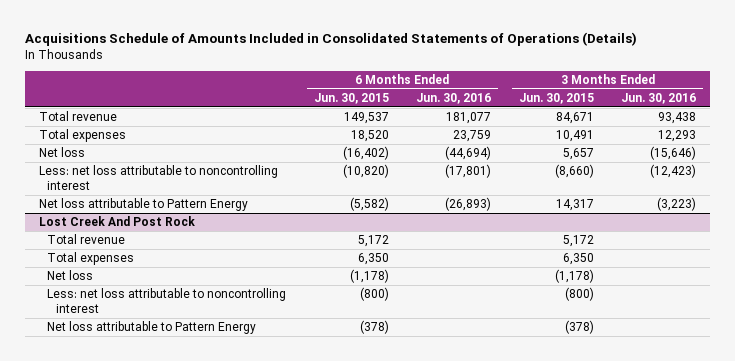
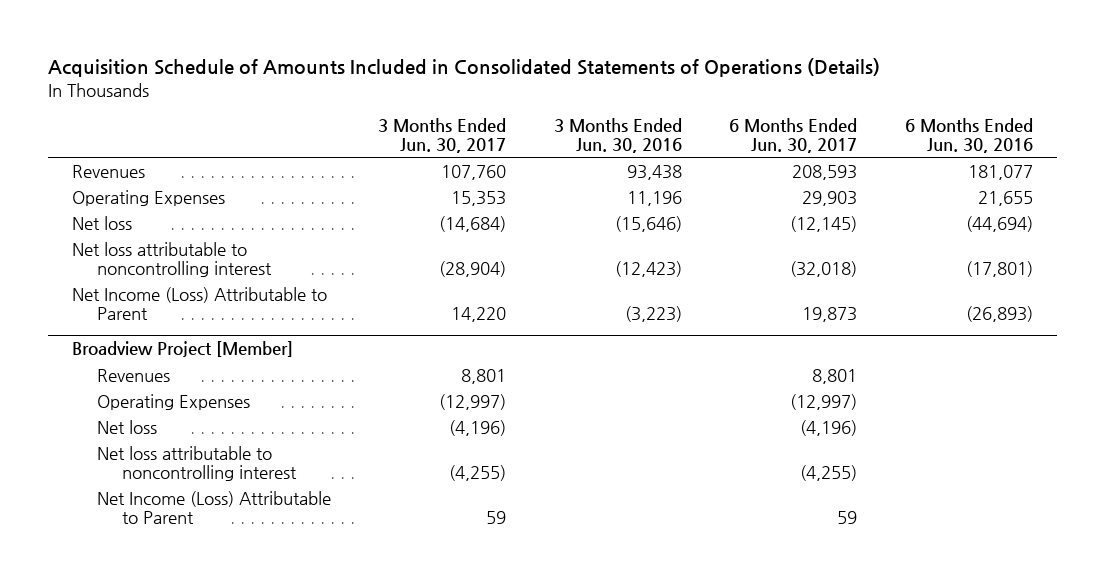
[24,32,637,47] Acquisitions Schedule of Amounts Included in Consolidated Statements of Operations (Details) -> [47,58,880,78] Acquisition Schedule of Amounts Included in Consolidated Statements of Operations (Details)
[313,93,389,105] Jun. 30, 2015 -> none
[518,93,594,105] Jun. 30, 2015 -> none
none -> [378,117,507,153] 3 Months Ended Jun. 30, 2017
none -> [729,117,858,153] 6 Months Ended Jun. 30, 2017
[38,111,117,122] Total revenue -> [71,164,145,178] Revenues
[38,129,126,143] Total expenses -> [71,189,225,206] Operating Expenses
[453,130,492,143] 23,759 -> [977,190,1033,206] 21,655
[658,130,697,143] 12,293 -> [626,190,682,206] 11,196
[38,216,195,227] Lost Creek And Post Rock -> none
[47,234,126,245] Total revenue -> none
[47,252,135,266] Total expenses -> none
[47,270,94,281] Net loss -> none
[47,288,287,313] Less: net loss attributable to noncontrolling interest -> none
[47,321,257,335] Net loss attributable to Pattern Energy -> none
[38,165,278,190] Less: net loss attributable to noncontrolling interest -> [71,241,273,277] Net loss attributable to noncontrolling interest
[38,198,248,212] Net loss attributable to Pattern Energy -> [71,286,327,320] Net Income (Loss) Attributable to Parent
none -> [71,341,293,358] Broadview Project [Member]
none -> [97,368,171,382] Revenues
none -> [97,393,251,410] Operating Expenses
none -> [97,419,158,434] Net loss
none -> [97,445,298,481] Net loss attributable to noncontrolling interest
none -> [97,490,332,524] Net Income (Loss) Attributable to Parent

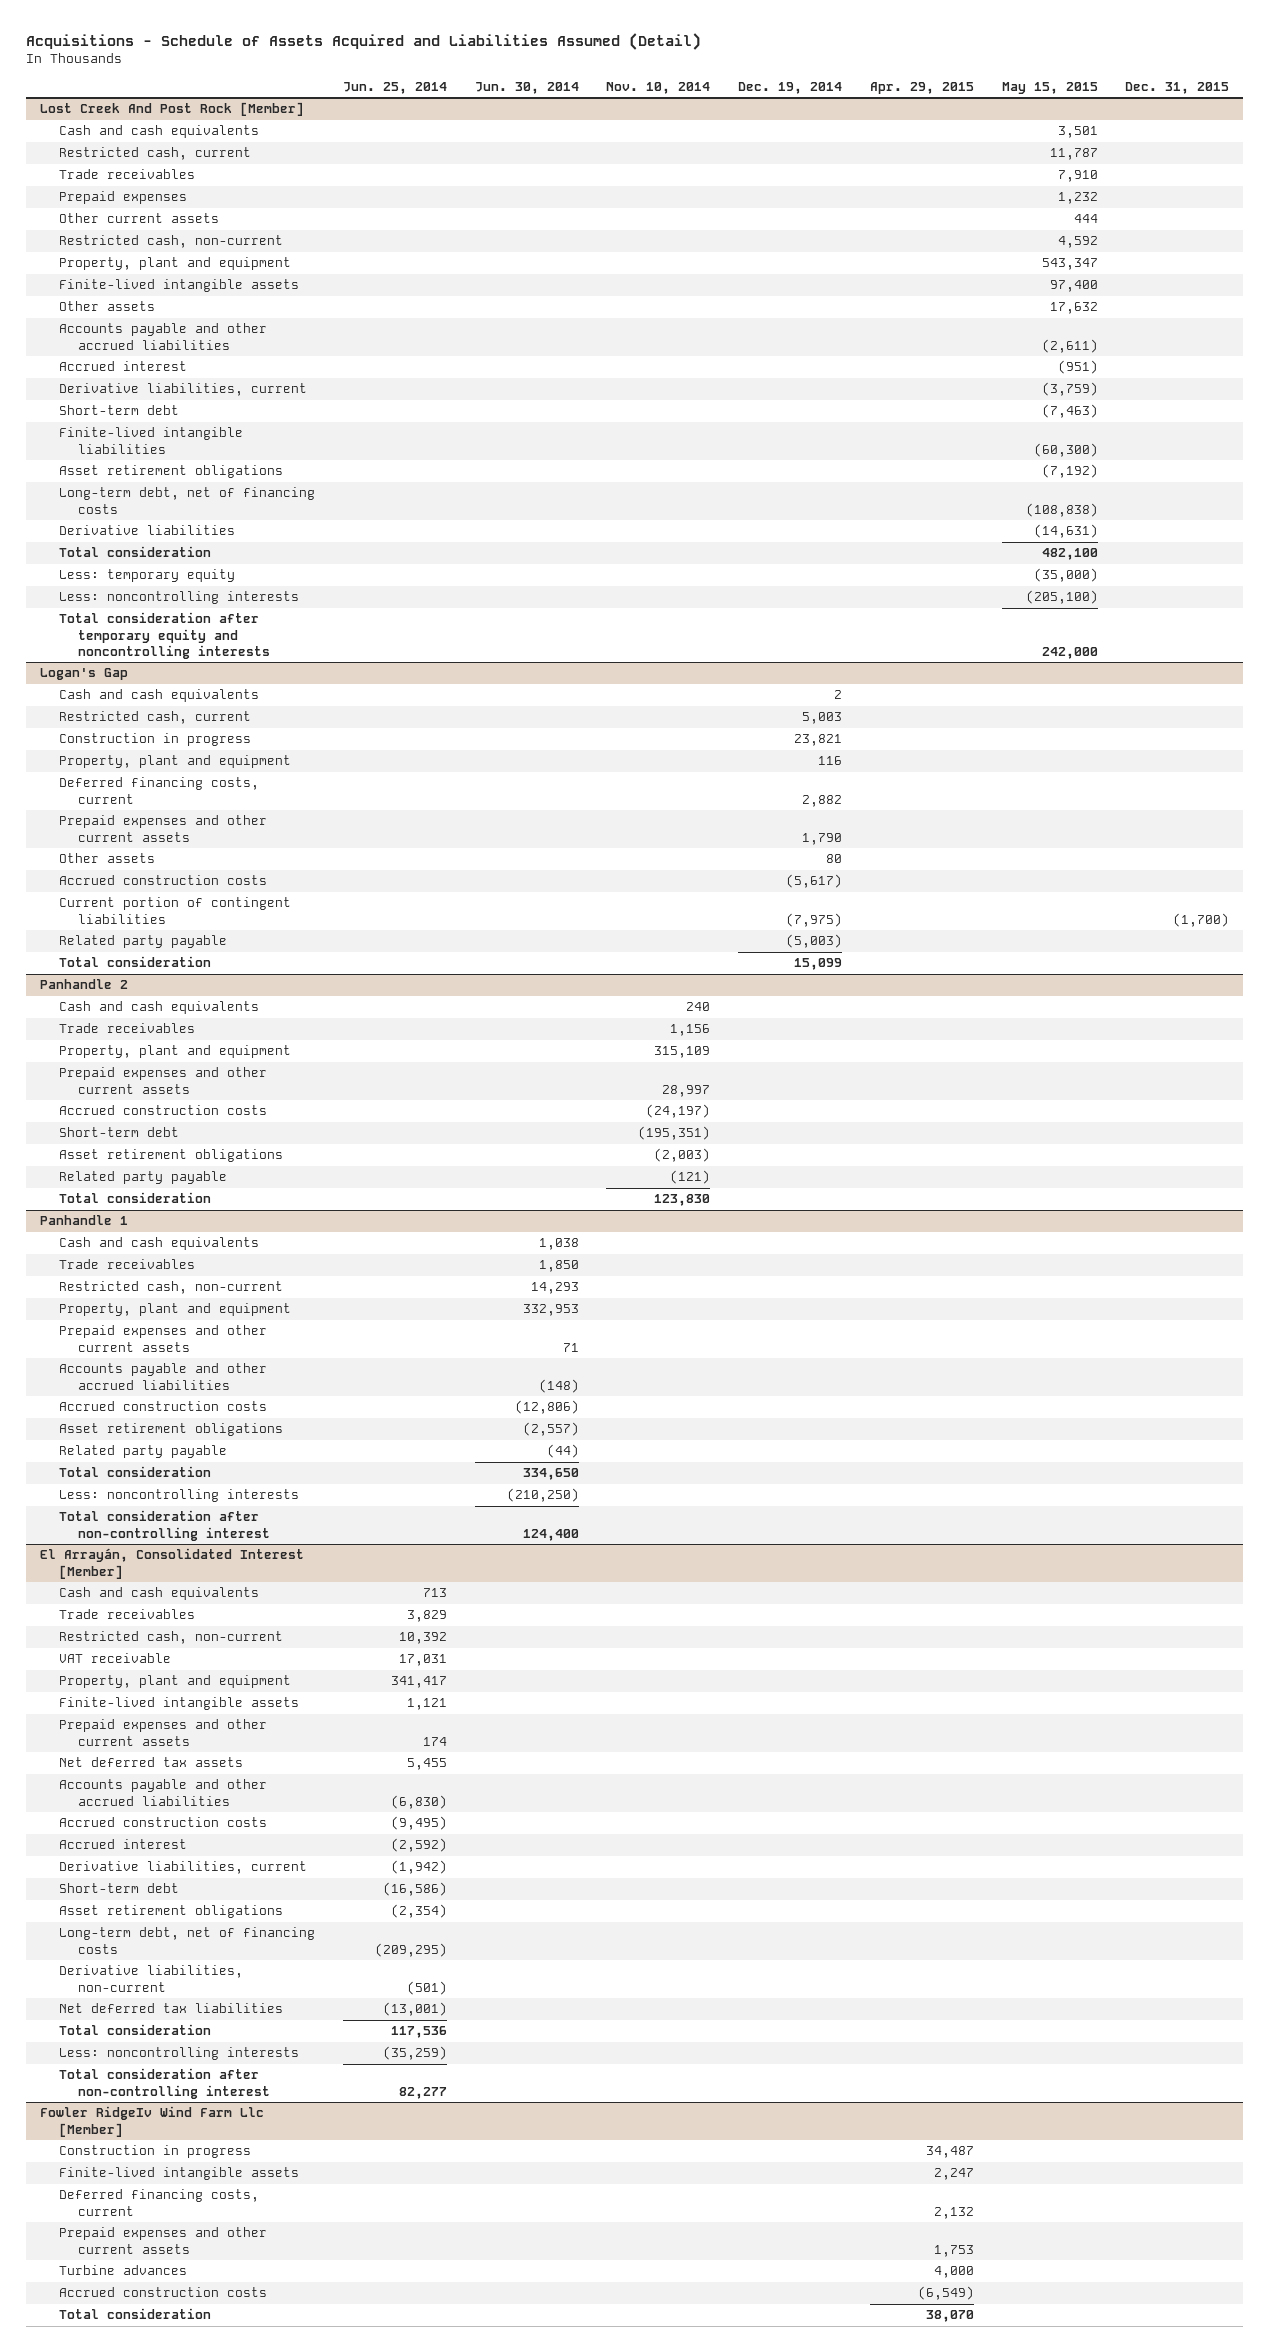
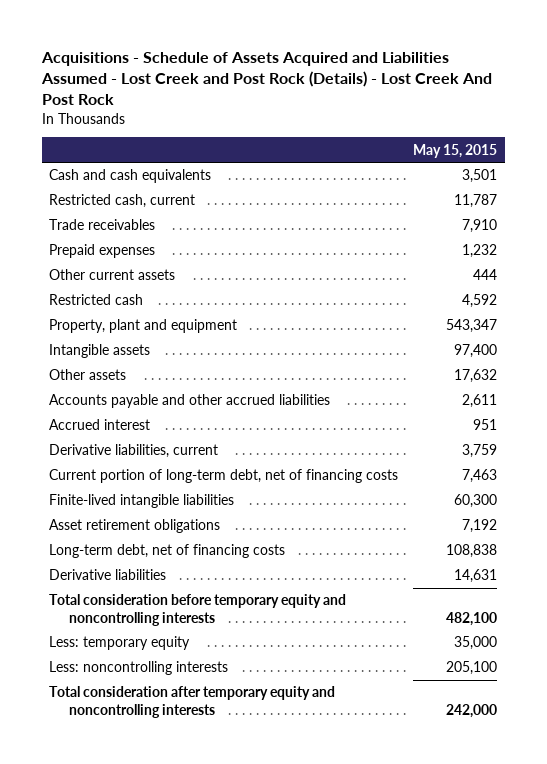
[26,32,702,50] Acquisitions - Schedule of Assets Acquired and Liabilities Assumed (Detail) -> [40,51,492,106] Acquisitions - Schedule of Assets Acquired and Liabilities Assumed - Lost Creek and Post Rock (Details) - Lost Creek And Post Rock
[342,81,447,94] Jun. 25, 2014 -> none
[474,81,579,94] Jun. 30, 2014 -> none
[606,81,711,94] Nov. 10, 2014 -> none
[738,81,843,94] Dec. 19, 2014 -> none
[869,81,974,94] Apr. 29, 2015 -> none
[1125,81,1230,94] Dec. 31, 2015 -> none
[40,102,305,117] Lost Creek And Post Rock [Member] -> none
[59,235,284,249] Restricted cash, non-current -> [49,294,144,306] Restricted cash
[59,279,300,293] Finite-lived intangible assets -> [49,344,151,359] Intangible assets
[1041,338,1098,353] (2,611) -> [462,394,498,409] 2,611
[1057,360,1098,375] (951) -> [473,419,498,431] 951
[1041,382,1098,397] (3,759) -> [462,444,498,459] 3,759
[59,405,180,416] Short-term debt -> [49,469,399,484] Current portion of long-term debt, net of financing costs
[1041,404,1098,419] (7,463) -> [462,469,498,484] 7,463
[1033,442,1098,457] (60,300) -> [454,494,498,509] 60,300
[1041,464,1098,479] (7,192) -> [462,519,498,534] 7,192
[1025,502,1098,517] (108,838) -> [446,544,498,559] 108,838
[1033,524,1098,539] (14,631) -> [454,569,498,584] 14,631
[59,546,212,558] Total consideration -> [49,594,347,626] Total consideration before temporary equity and noncontrolling interests
[1033,568,1098,583] (35,000) -> [454,636,498,651] 35,000
[1025,590,1098,605] (205,100) -> [446,661,498,676] 205,100
[40,668,129,681] Logan's Gap -> none
[59,689,260,703] Cash and cash equivalents -> none
[59,711,252,725] Restricted cash, current -> none
[59,733,252,747] Construction in progress -> none
[59,755,292,769] Property, plant and equipment -> none
[59,777,260,804] Deferred financing costs, current -> none
[59,815,268,842] Prepaid expenses and other current assets -> none
[59,853,156,864] Other assets -> none
[59,875,268,886] Accrued construction costs -> none
[59,897,292,924] Current portion of contingent liabilities -> none
[59,935,228,949] Related party payable -> none
[59,956,212,968] Total consideration -> none
[40,979,129,990] Panhandle 2 -> none
[59,1001,260,1015] Cash and cash equivalents -> none
[59,1023,196,1034] Trade receivables -> none
[59,1045,292,1059] Property, plant and equipment -> none
[59,1067,268,1094] Prepaid expenses and other current assets -> none
[59,1105,268,1116] Accrued construction costs -> none
[59,1127,180,1138] Short-term debt -> none
[59,1149,284,1163] Asset retirement obligations -> none
[59,1171,228,1185] Related party payable -> none
[59,1192,212,1204] Total consideration -> none
[40,1215,129,1226] Panhandle 1 -> none
[59,1237,260,1251] Cash and cash equivalents -> none
[59,1259,196,1270] Trade receivables -> none
[59,1281,284,1295] Restricted cash, non-current -> none
[59,1303,292,1317] Property, plant and equipment -> none
[59,1325,268,1352] Prepaid expenses and other current assets -> none
[59,1363,268,1390] Accounts payable and other accrued liabilities -> none
[59,1401,268,1412] Accrued construction costs -> none
[59,1423,284,1437] Asset retirement obligations -> none
[59,1445,228,1459] Related party payable -> none
[59,1466,212,1478] Total consideration -> none
[59,1489,300,1503] Less: noncontrolling interests -> none
[59,1510,271,1541] Total consideration after non-controlling interest -> none
[40,1548,305,1579] El Arrayán, Consolidated Interest [Member] -> none
[59,1587,260,1601] Cash and cash equivalents -> none
[59,1609,196,1620] Trade receivables -> none
[59,1631,284,1645] Restricted cash, non-current -> none
[59,1653,172,1664] VAT receivable -> none
[59,1675,292,1689] Property, plant and equipment -> none
[59,1697,300,1711] Finite-lived intangible assets -> none
[59,1719,268,1746] Prepaid expenses and other current assets -> none
[59,1757,244,1768] Net deferred tax assets -> none
[59,1779,268,1806] Accounts payable and other accrued liabilities -> none
[59,1817,268,1828] Accrued construction costs -> none
[59,1839,188,1850] Accrued interest -> none
[59,1861,308,1875] Derivative liabilities, current -> none
[59,1883,180,1894] Short-term debt -> none
[59,1905,284,1919] Asset retirement obligations -> none
[59,1927,316,1954] Long-term debt, net of financing costs -> none
[59,1965,244,1992] Derivative liabilities, non-current -> none
[59,2003,284,2014] Net deferred tax liabilities -> none
[59,2024,212,2036] Total consideration -> none
[59,2047,300,2061] Less: noncontrolling interests -> none
[59,2068,271,2099] Total consideration after non-controlling interest -> none
[40,2106,265,2137] Fowler RidgeIv Wind Farm Llc [Member] -> none
[59,2145,252,2159] Construction in progress -> none
[59,2167,300,2181] Finite-lived intangible assets -> none
[59,2189,260,2216] Deferred financing costs, current -> none
[59,2227,268,2254] Prepaid expenses and other current assets -> none
[59,2265,188,2276] Turbine advances -> none
[59,2287,268,2298] Accrued construction costs -> none
[59,2308,212,2320] Total consideration -> none

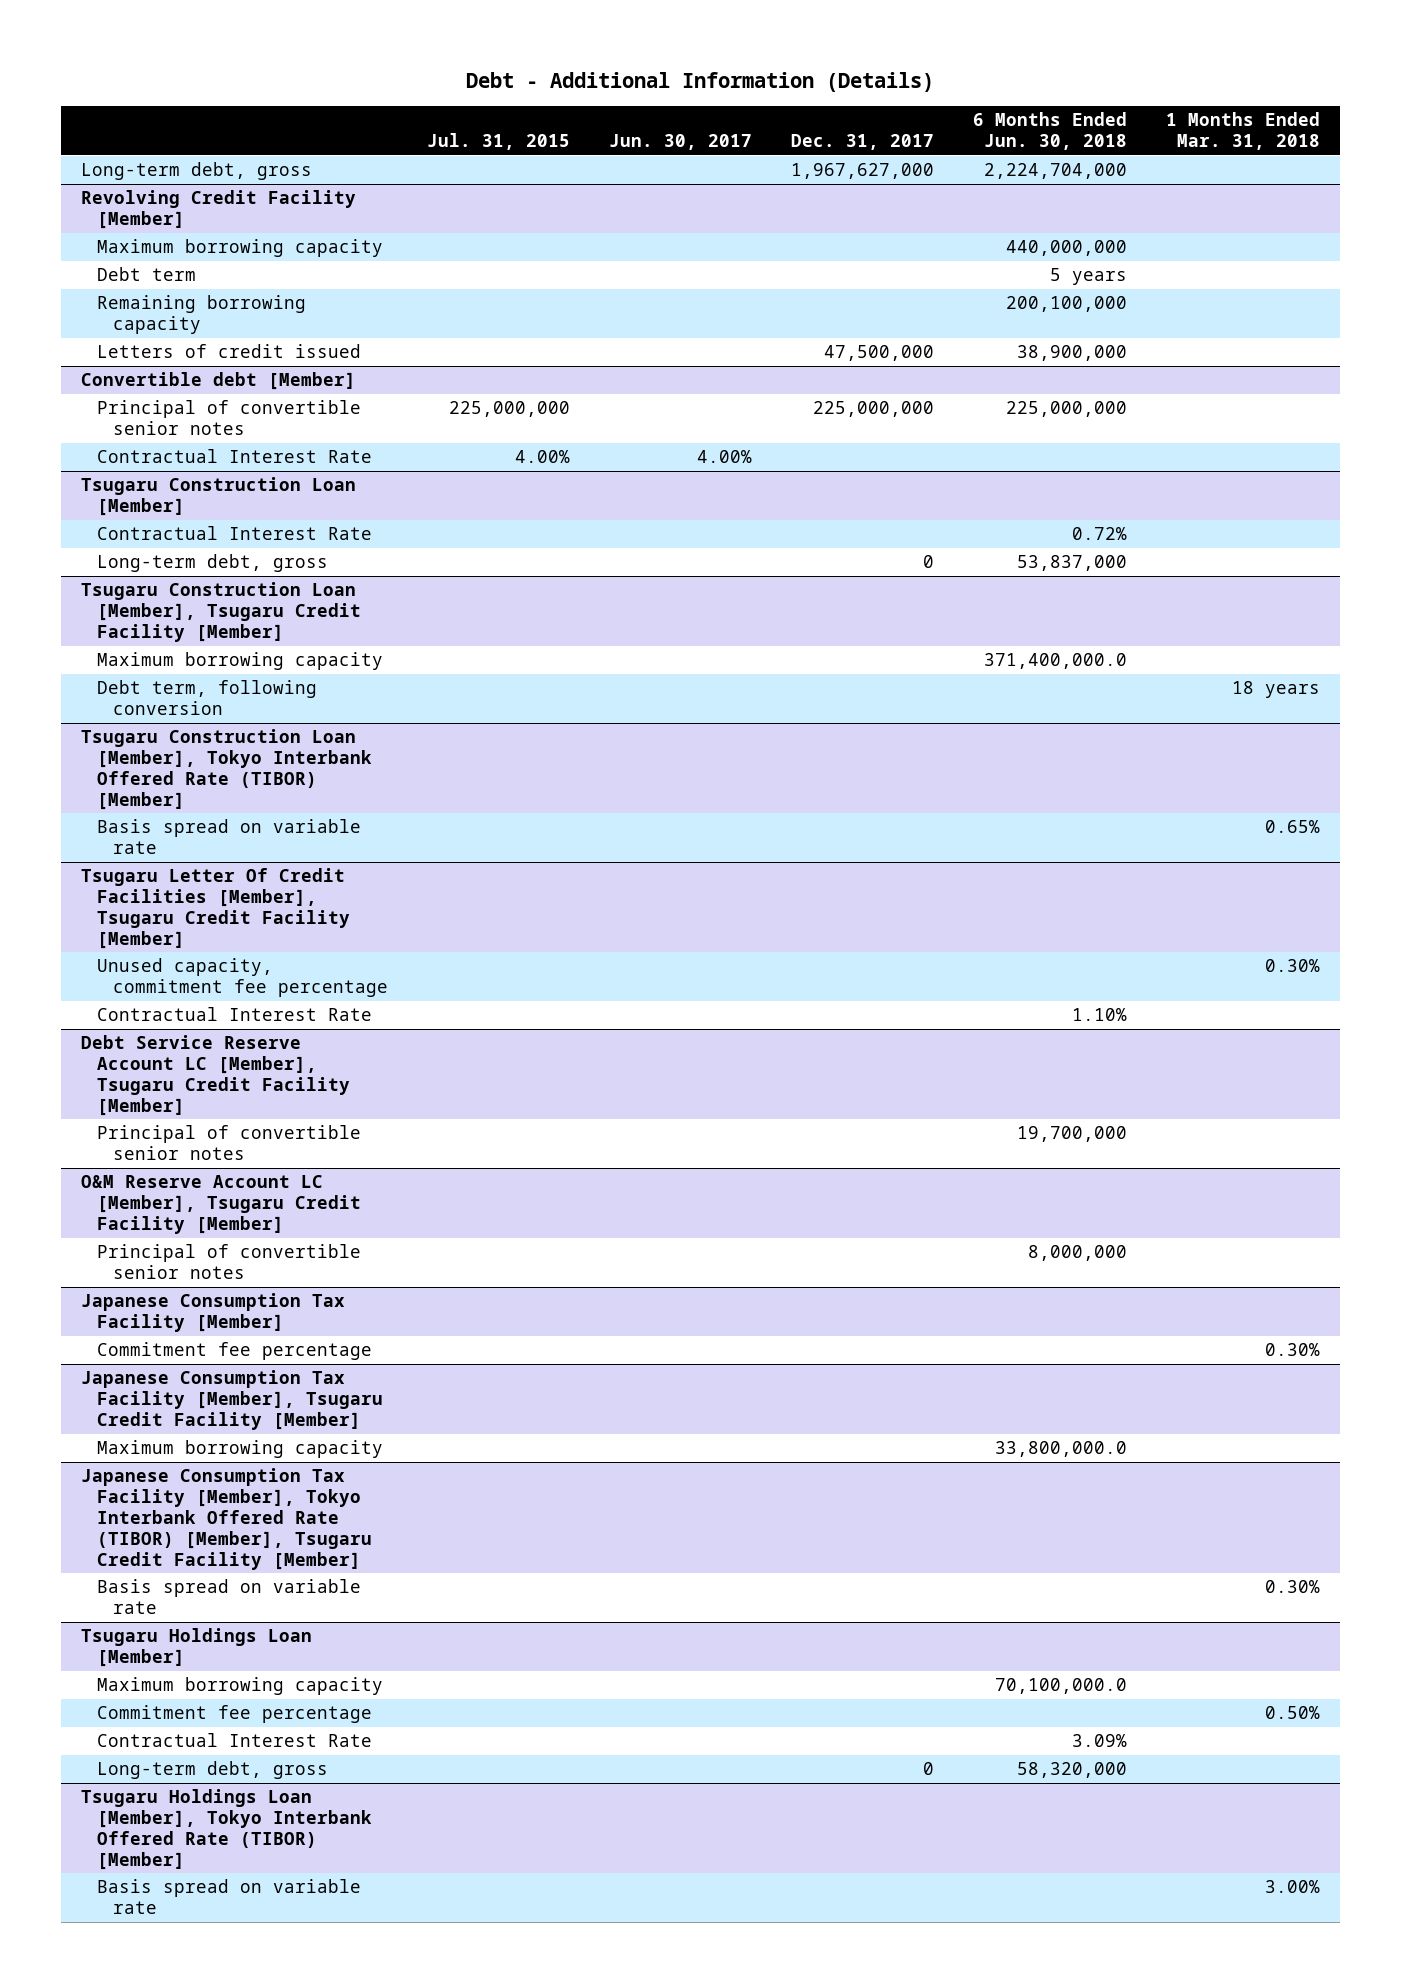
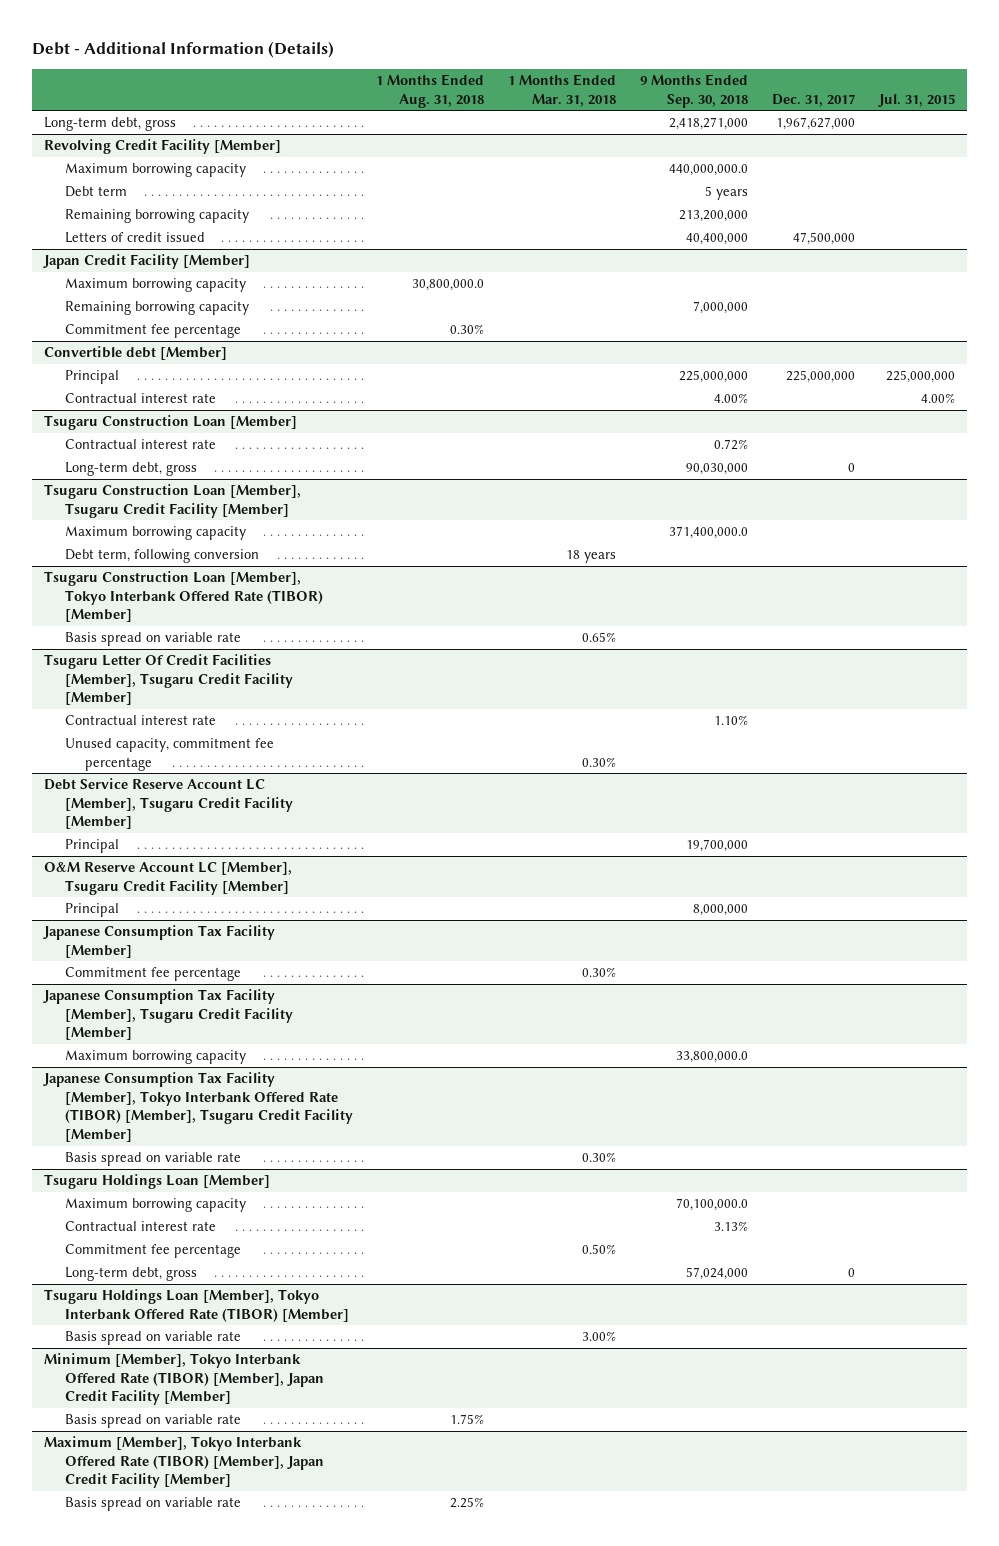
[609,134,753,151] Jun. 30, 2017 -> none
[973,112,1128,151] 6 Months Ended Jun. 30, 2018 -> none
none -> [376,74,485,108] 1 Months Ended Aug. 31, 2018
none -> [640,74,749,108] 9 Months Ended Sep. 30, 2018
none -> [42,254,250,270] Japan Credit Facility [Member]
none -> [64,278,246,293] Maximum borrowing capacity
none -> [64,301,249,316] Remaining borrowing capacity
none -> [64,324,241,339] Commitment fee percentage
[96,400,361,436] Principal of convertible senior notes -> [64,370,119,385] Principal
[96,449,372,464] Contractual Interest Rate -> [64,393,216,404] Contractual interest rate
[96,526,372,541] Contractual Interest Rate -> [64,439,216,450] Contractual interest rate
none -> [64,715,216,726] Contractual interest rate
[96,1007,372,1022] Contractual Interest Rate -> none
[96,1125,361,1161] Principal of convertible senior notes -> [64,839,119,854] Principal
[96,1244,361,1280] Principal of convertible senior notes -> [64,903,119,918] Principal
none -> [64,1221,216,1232] Contractual interest rate
[96,1733,372,1748] Contractual Interest Rate -> none
none -> [43,1353,324,1406] Minimum [Member], Tokyo Interbank Offered Rate (TIBOR) [Member], Japan Credit Facility [Member]
none -> [64,1414,241,1429] Basis spread on variable rate
none -> [43,1436,324,1489] Maximum [Member], Tokyo Interbank Offered Rate (TIBOR) [Member], Japan Credit Facility [Member]
none -> [64,1497,241,1512] Basis spread on variable rate

